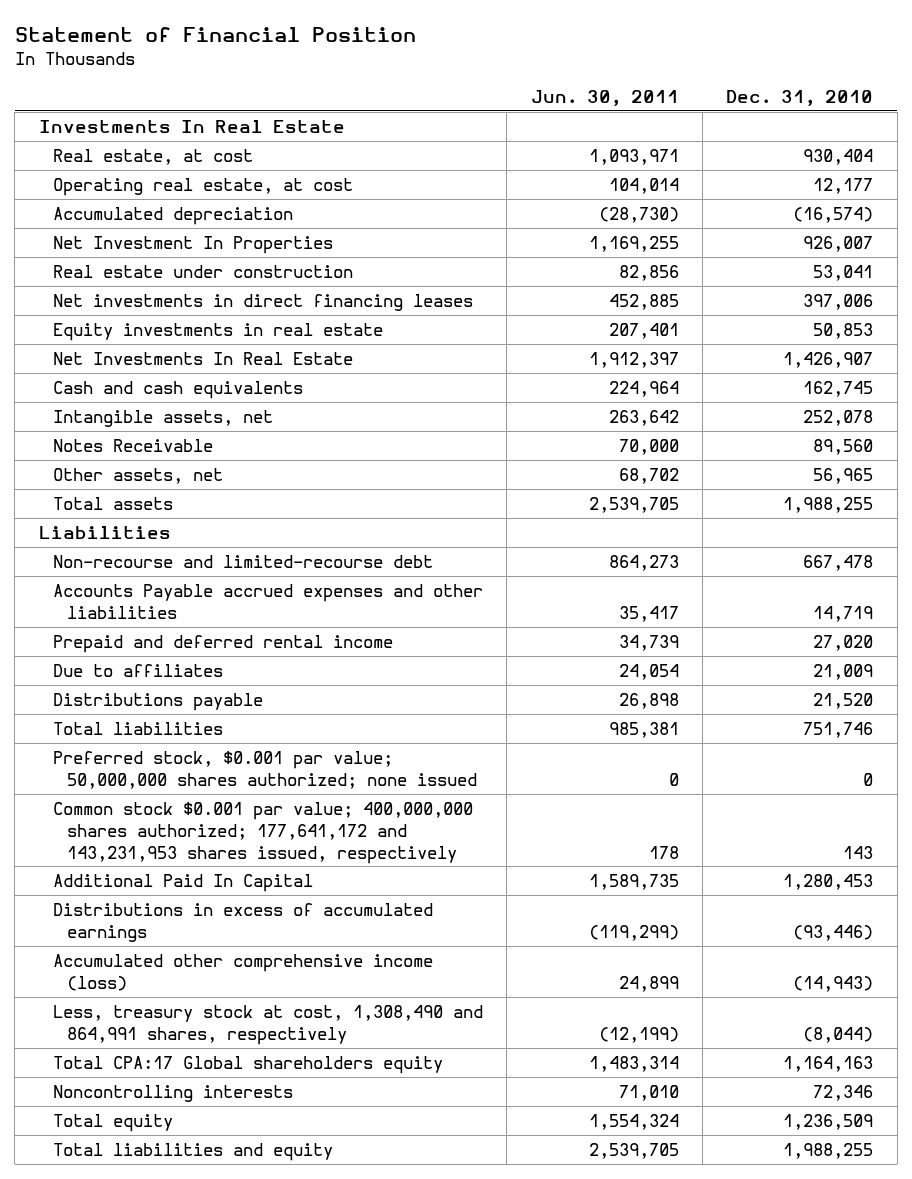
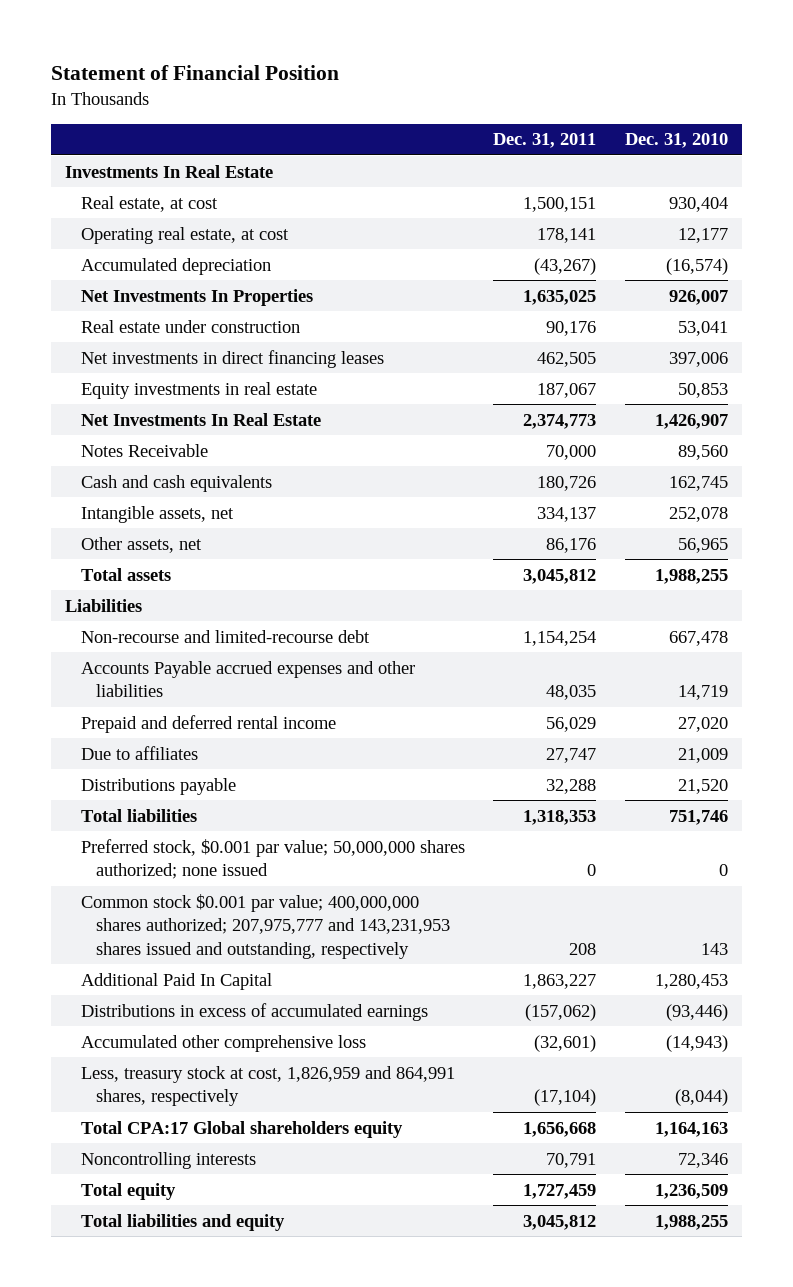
[530,89,679,106] Jun. 30, 2011 -> none
none -> [493,133,597,149] Dec. 31, 2011
[52,235,333,254] Net Investment In Properties -> [80,288,313,306] Net Investments In Properties
[52,438,213,452] Notes Receivable -> [80,443,208,457] Notes Receivable
[52,801,473,864] Common stock $0.001 par value; 400,000,000 shares authorized; 177,641,172 and 143,231,953 shares issued, respectively -> [80,893,450,959] Common stock $0.001 par value; 400,000,000 shares authorized; 207,975,777 and 143,231,953 shares issued and outstanding, respectively
[52,953,433,991] Accumulated other comprehensive income (loss) -> [80,1034,366,1052] Accumulated other comprehensive loss
[52,1004,483,1045] Less, treasury stock at cost, 1,308,490 and 864,991 shares, respectively -> [80,1065,455,1107] Less, treasury stock at cost, 1,826,959 and 864,991 shares, respectively

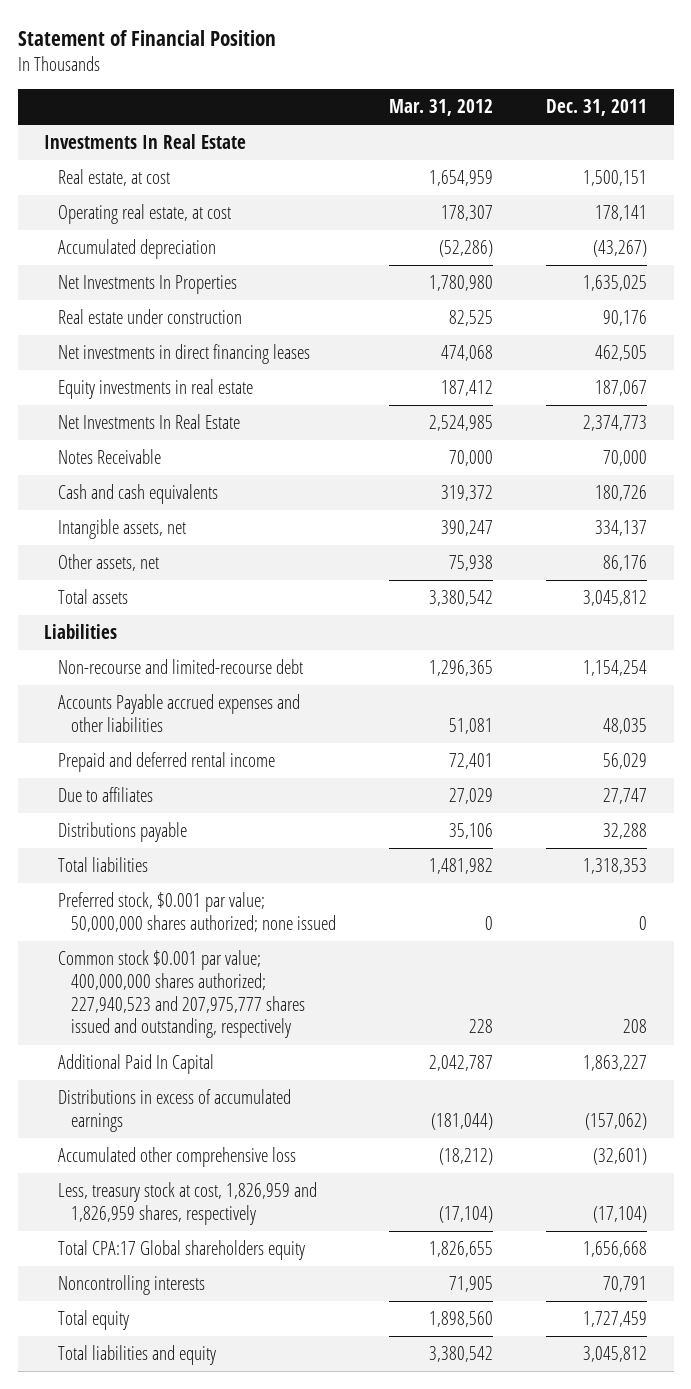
[624,133,728,149] Dec. 31, 2010 -> none
none -> [389,99,494,117] Mar. 31, 2012
[80,893,450,959] Common stock $0.001 par value; 400,000,000 shares authorized; 207,975,777 and 143,231,953 shares issued and outstanding, respectively -> [57,950,306,1039] Common stock $0.001 par value; 400,000,000 shares authorized; 227,940,523 and 207,975,777 shares issued and outstanding, respectively
[80,1065,455,1107] Less, treasury stock at cost, 1,826,959 and 864,991 shares, respectively -> [57,1182,317,1225] Less, treasury stock at cost, 1,826,959 and 1,826,959 shares, respectively

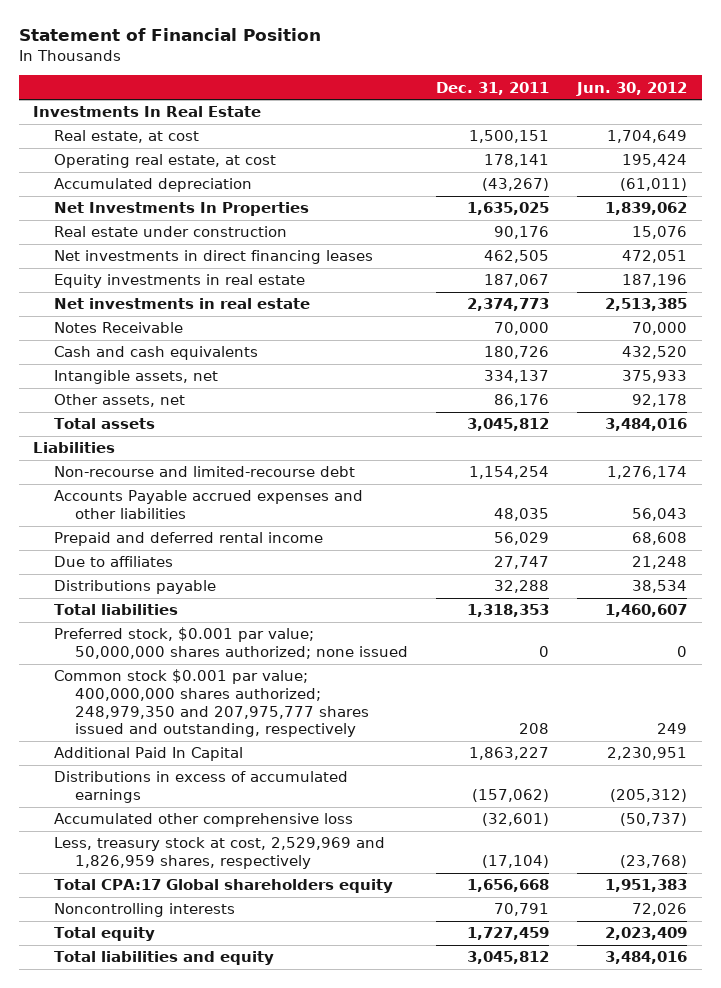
[389,99,494,117] Mar. 31, 2012 -> none
none -> [576,81,688,96] Jun. 30, 2012
[57,414,240,430] Net Investments In Real Estate -> [54,298,311,310] Net investments in real estate
[57,950,306,1039] Common stock $0.001 par value; 400,000,000 shares authorized; 227,940,523 and 207,975,777 shares issued and outstanding, respectively -> [54,669,370,738] Common stock $0.001 par value; 400,000,000 shares authorized; 248,979,350 and 207,975,777 shares issued and outstanding, respectively
[57,1182,317,1225] Less, treasury stock at cost, 1,826,959 and 1,826,959 shares, respectively -> [54,837,386,870] Less, treasury stock at cost, 2,529,969 and 1,826,959 shares, respectively

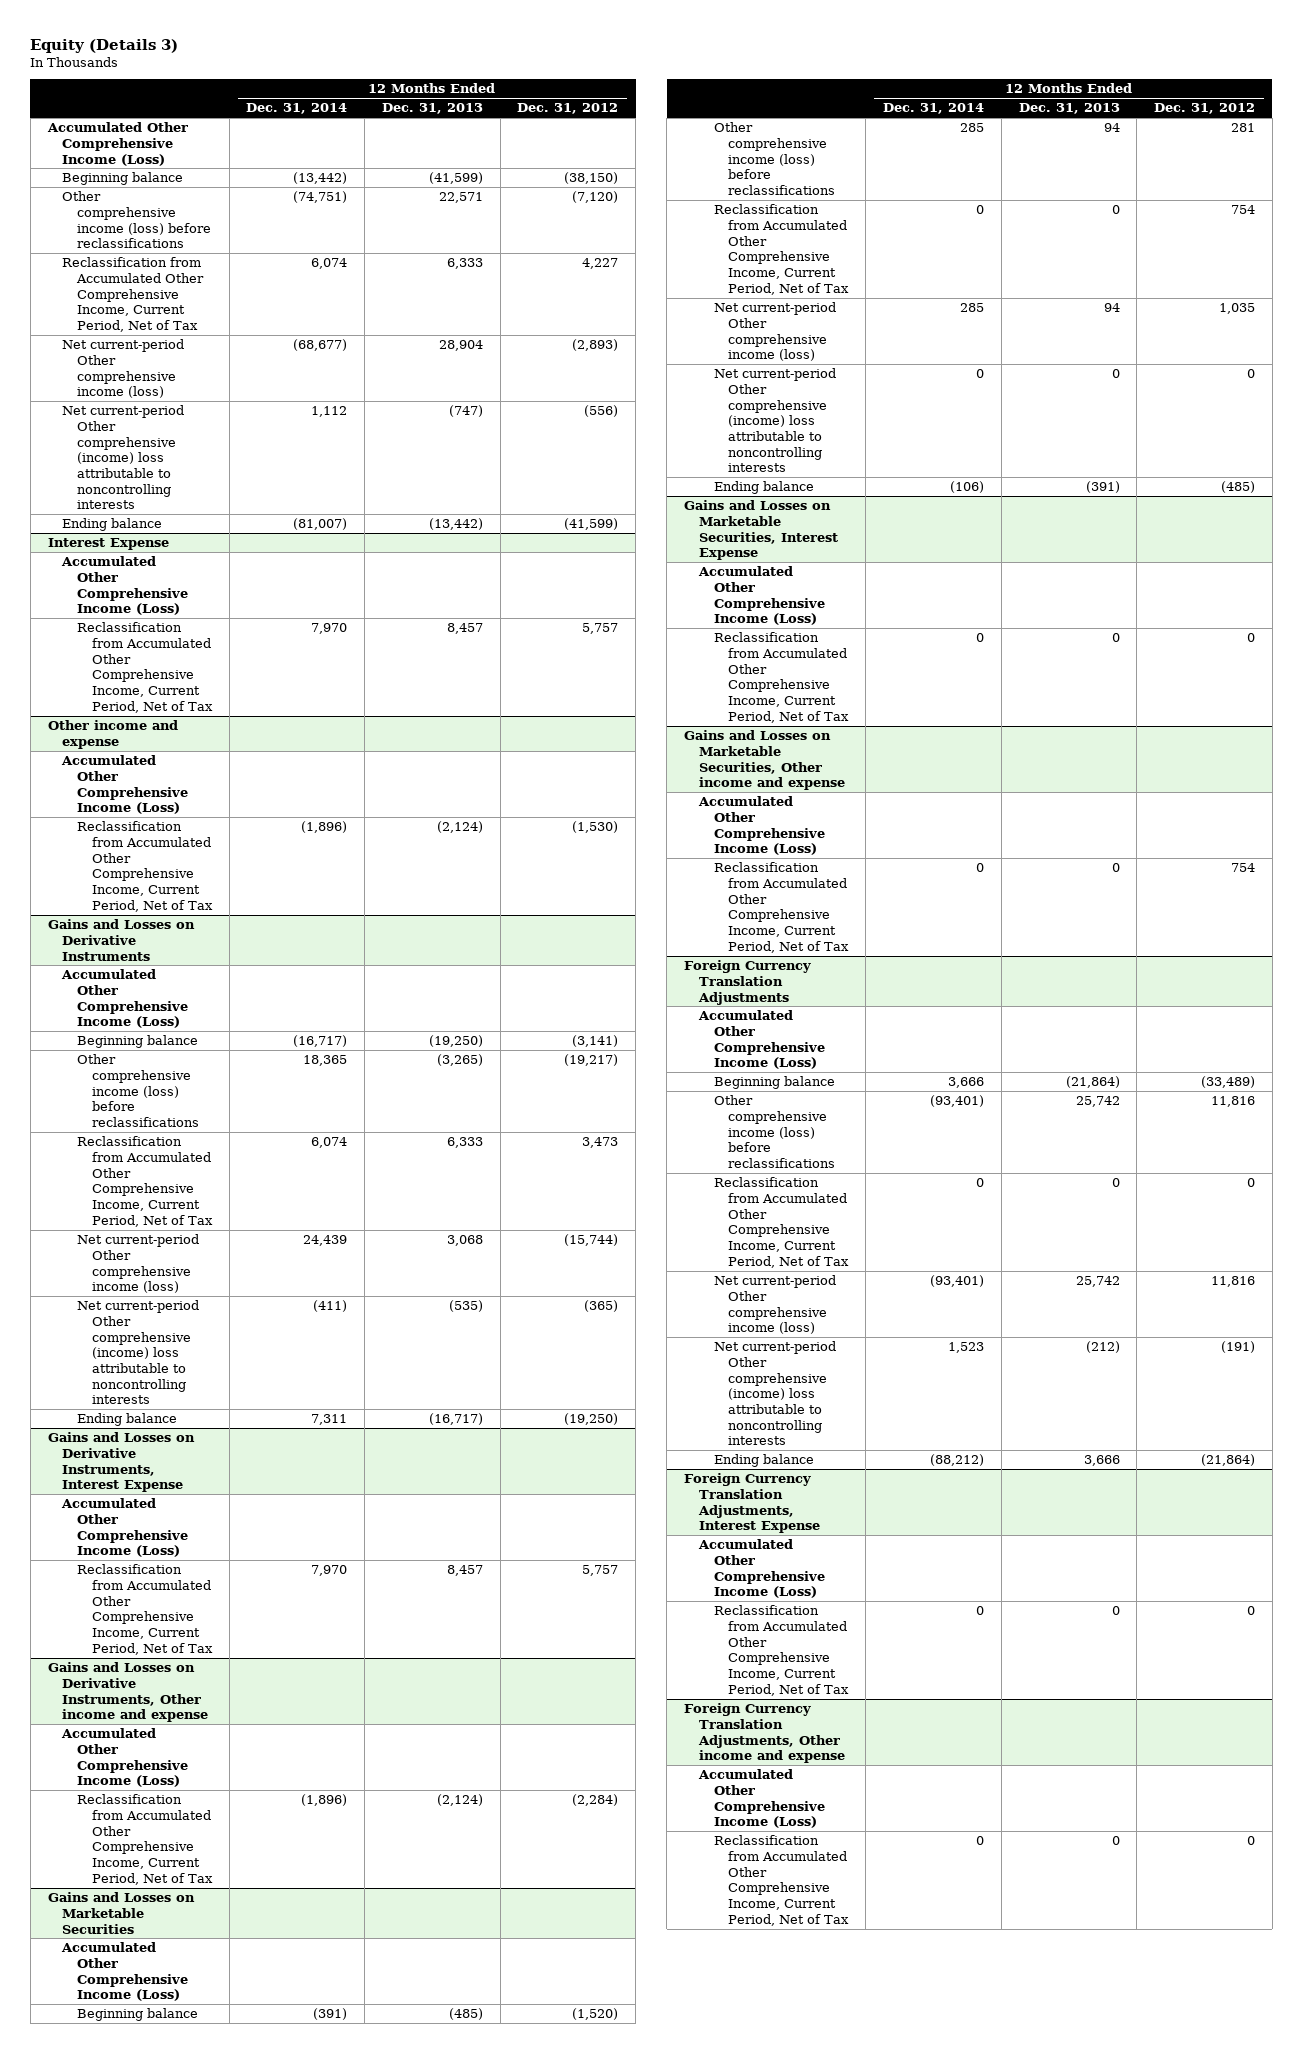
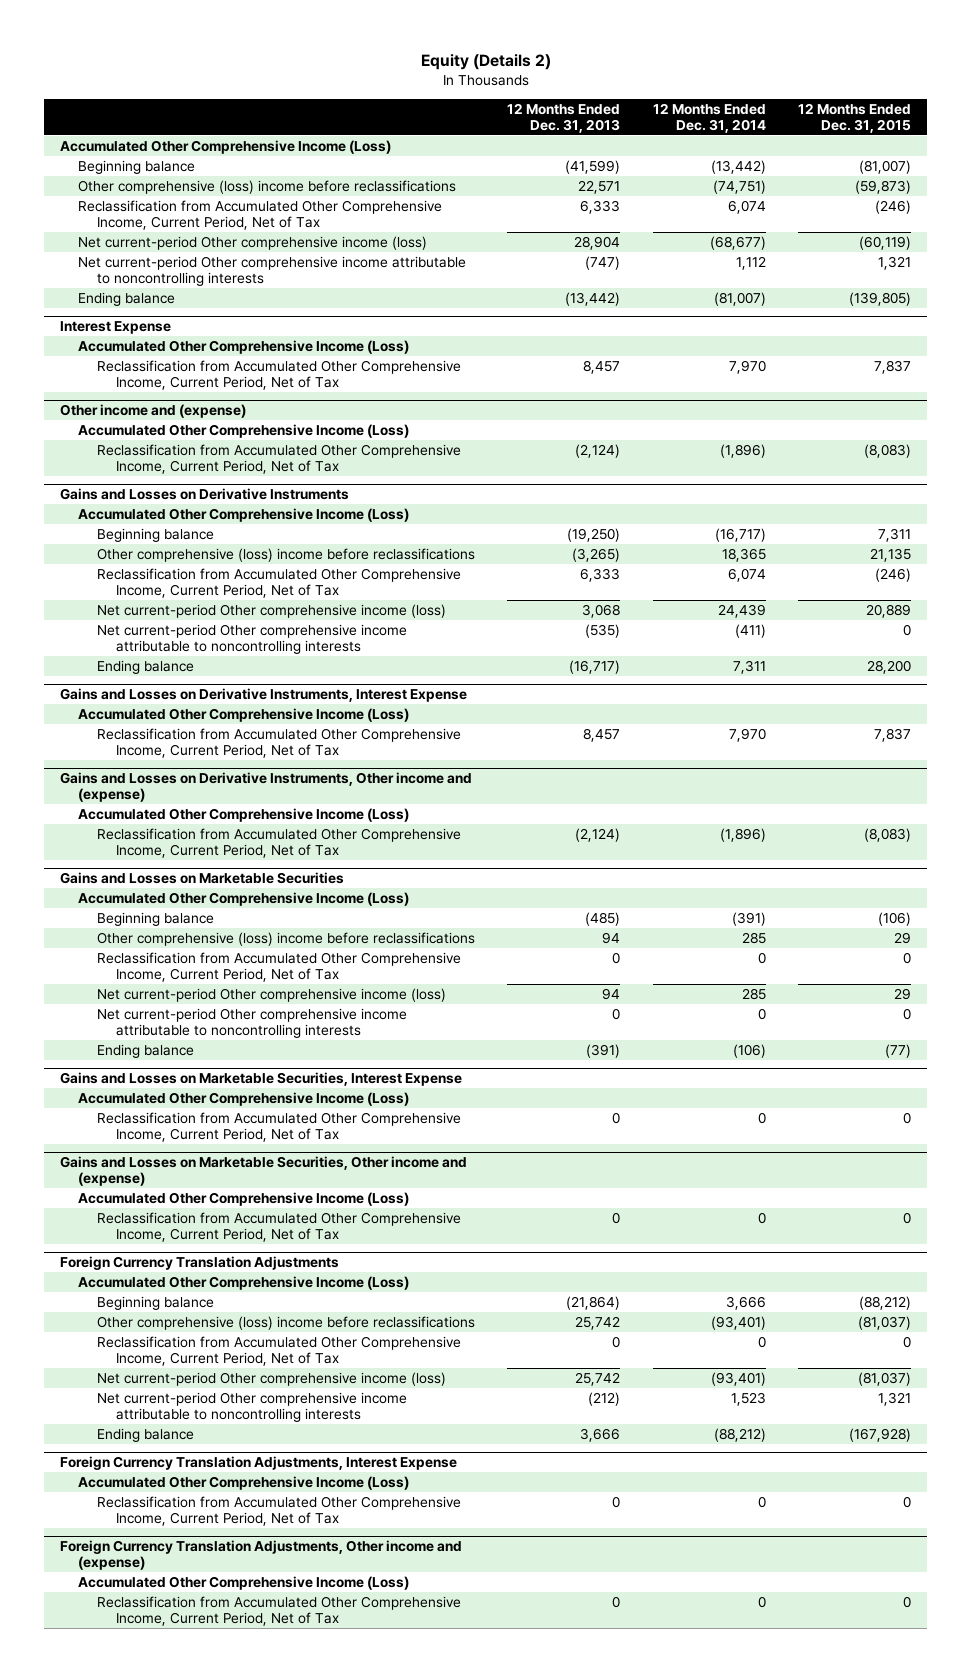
[30,38,179,53] Equity (Details 3) -> [420,53,551,70] Equity (Details 2)
[517,103,619,115] Dec. 31, 2012 -> none
none -> [798,102,912,133] 12 Months Ended Dec. 31, 2015
[62,191,212,249] Other comprehensive income (loss) before reclassifications -> [78,180,457,195] Other comprehensive (loss) income before reclassifications
[62,405,185,510] Net current-period Other comprehensive (income) loss attributable to noncontrolling interests -> [78,256,467,287] Net current-period Other comprehensive income attributable to noncontrolling interests
[47,720,178,749] Other income and expense -> [59,404,246,419] Other income and (expense)
[77,1054,199,1127] Other comprehensive income (loss) before reclassifications -> [96,548,475,563] Other comprehensive (loss) income before reclassifications
[77,1300,200,1405] Net current-period Other comprehensive (income) loss attributable to noncontrolling interests -> [96,624,407,655] Net current-period Other comprehensive income attributable to noncontrolling interests
[47,1662,209,1723] Gains and Losses on Derivative Instruments, Other income and expense -> [59,772,472,803] Gains and Losses on Derivative Instruments, Other income and (expense)
[713,122,836,195] Other comprehensive income (loss) before reclassifications -> [96,932,475,947] Other comprehensive (loss) income before reclassifications
[713,368,836,473] Net current-period Other comprehensive (income) loss attributable to noncontrolling interests -> [96,1008,407,1039] Net current-period Other comprehensive income attributable to noncontrolling interests
[684,730,845,791] Gains and Losses on Marketable Securities, Other income and expense -> [59,1156,467,1187] Gains and Losses on Marketable Securities, Other income and (expense)
[713,1095,836,1168] Other comprehensive income (loss) before reclassifications -> [96,1316,475,1331] Other comprehensive (loss) income before reclassifications
[713,1341,836,1446] Net current-period Other comprehensive (income) loss attributable to noncontrolling interests -> [96,1392,407,1423] Net current-period Other comprehensive income attributable to noncontrolling interests
[684,1703,845,1764] Foreign Currency Translation Adjustments, Other income and expense -> [59,1540,462,1571] Foreign Currency Translation Adjustments, Other income and (expense)

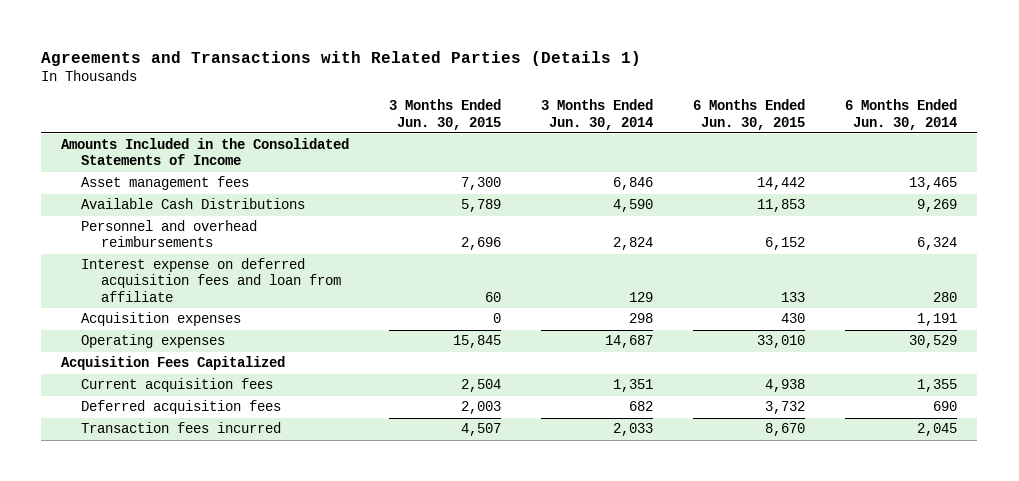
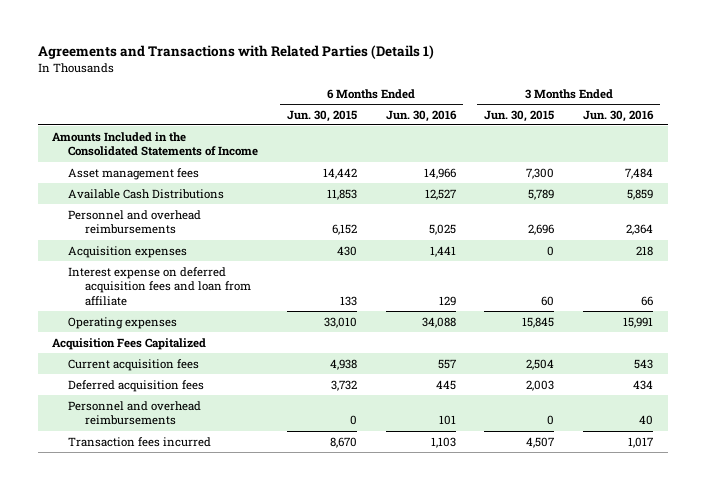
[541,99,654,130] 3 Months Ended Jun. 30, 2014 -> none
[845,99,958,130] 6 Months Ended Jun. 30, 2014 -> none
none -> [385,109,457,122] Jun. 30, 2016
none -> [583,109,655,122] Jun. 30, 2016
[81,258,342,302] Interest expense on deferred acquisition fees and loan from affiliate -> [68,266,251,307] Interest expense on deferred acquisition fees and loan from affiliate
none -> [68,400,202,426] Personnel and overhead reimbursements

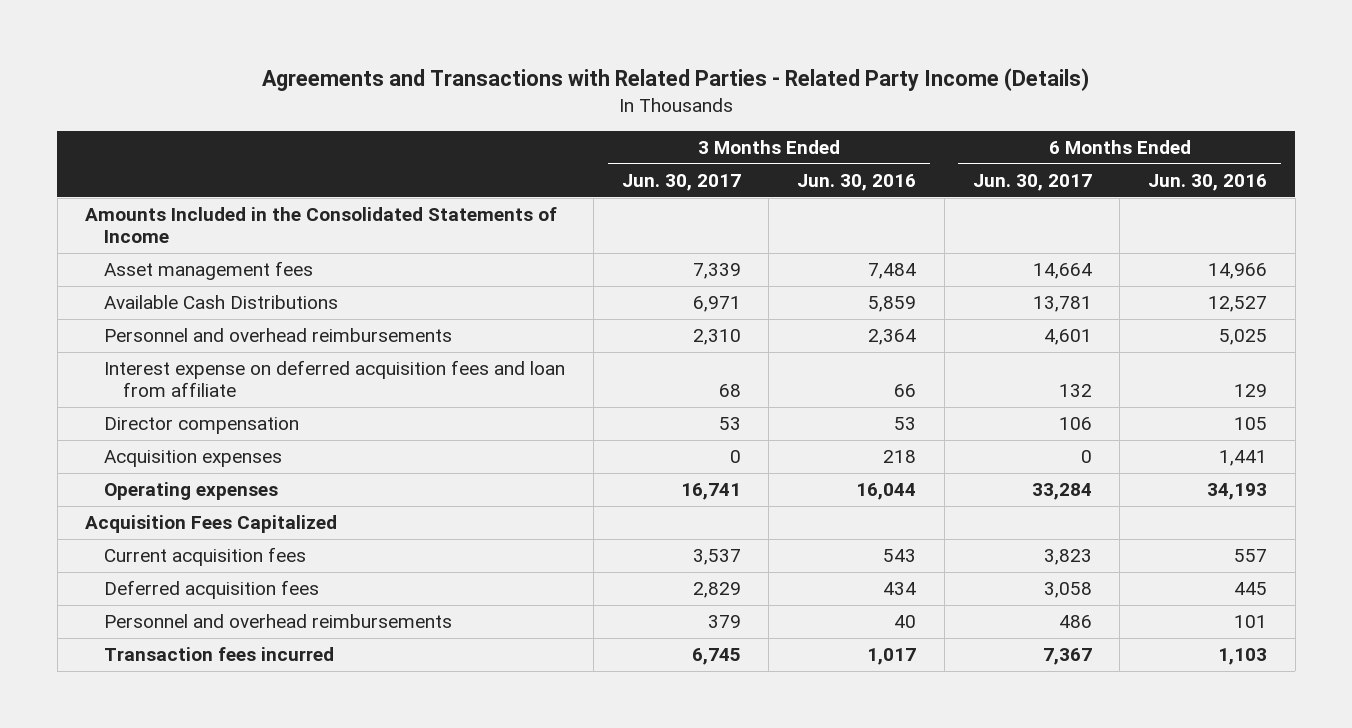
[37,44,434,59] Agreements and Transactions with Related Parties (Details 1) -> [262,68,1090,92] Agreements and Transactions with Related Parties - Related Party Income (Details)
[287,109,358,122] Jun. 30, 2015 -> none
[484,109,555,122] Jun. 30, 2015 -> none
none -> [621,173,741,191] Jun. 30, 2017
none -> [972,173,1092,191] Jun. 30, 2017
none -> [104,417,300,435] Director compensation
[68,245,188,258] Acquisition expenses -> [104,450,283,468] Acquisition expenses
[421,316,456,328] 34,088 -> [1206,483,1267,501] 34,193
[623,316,654,328] 15,991 -> [856,483,917,501] 16,044

